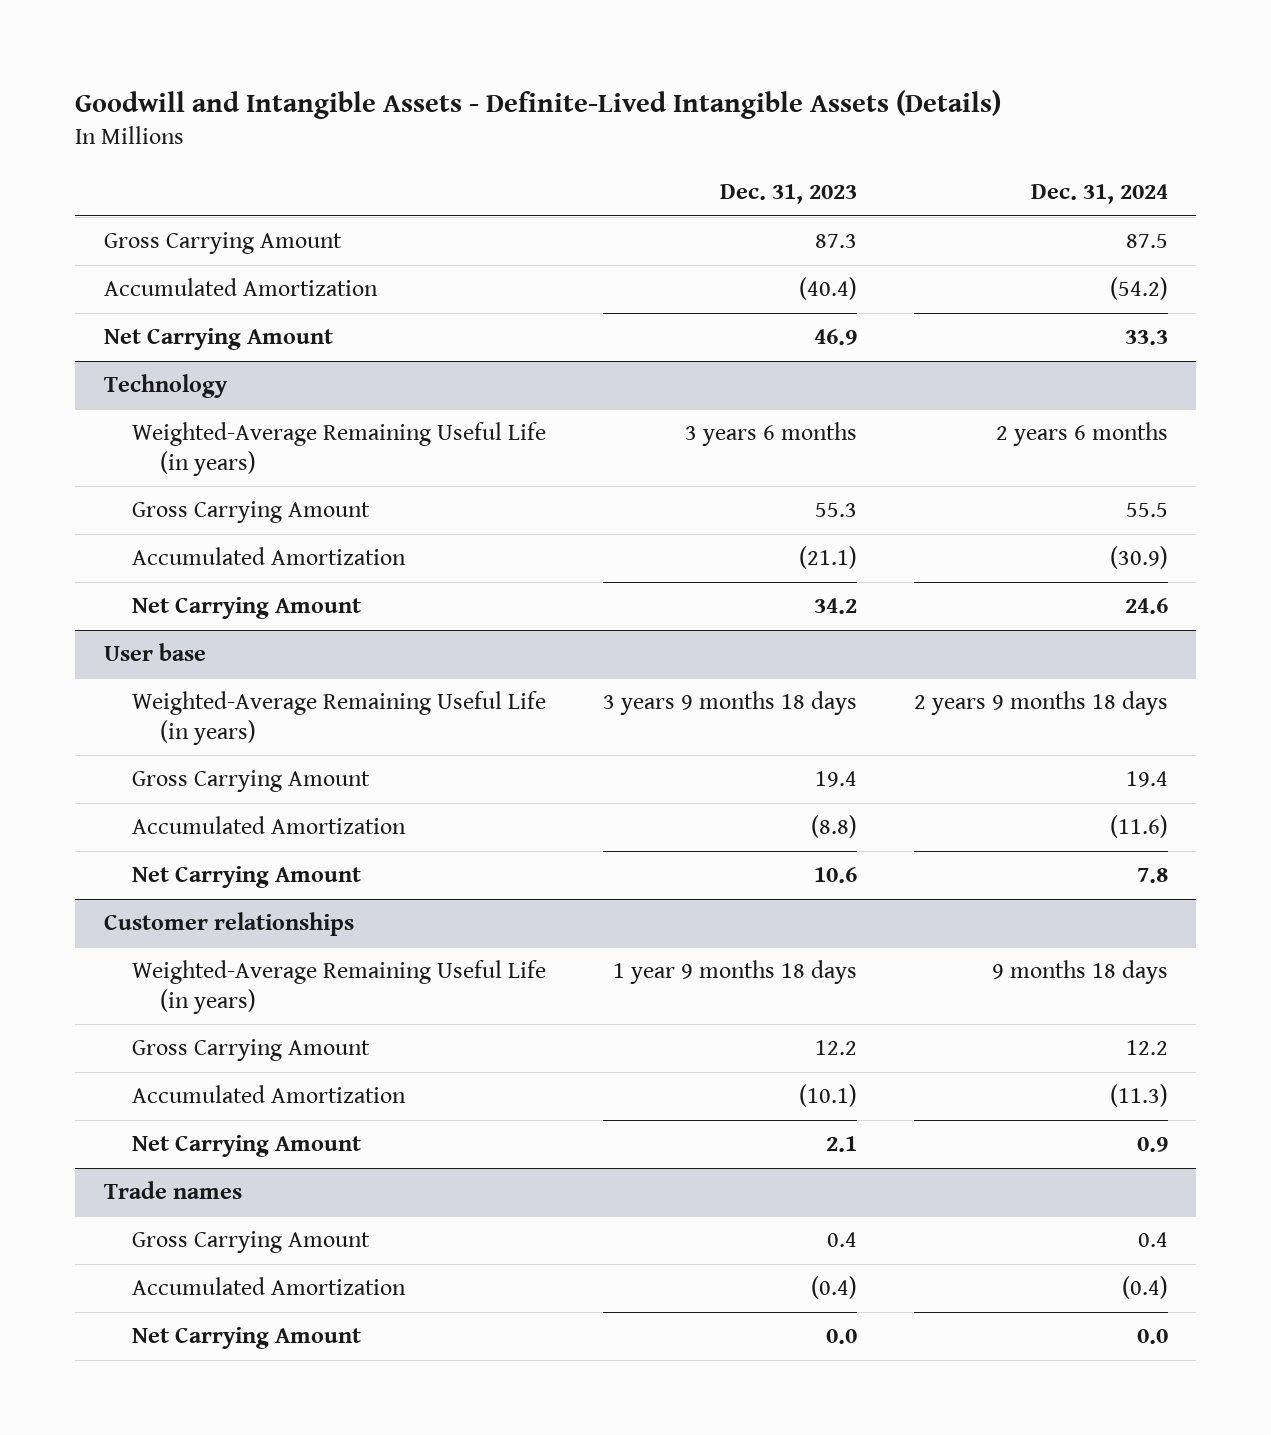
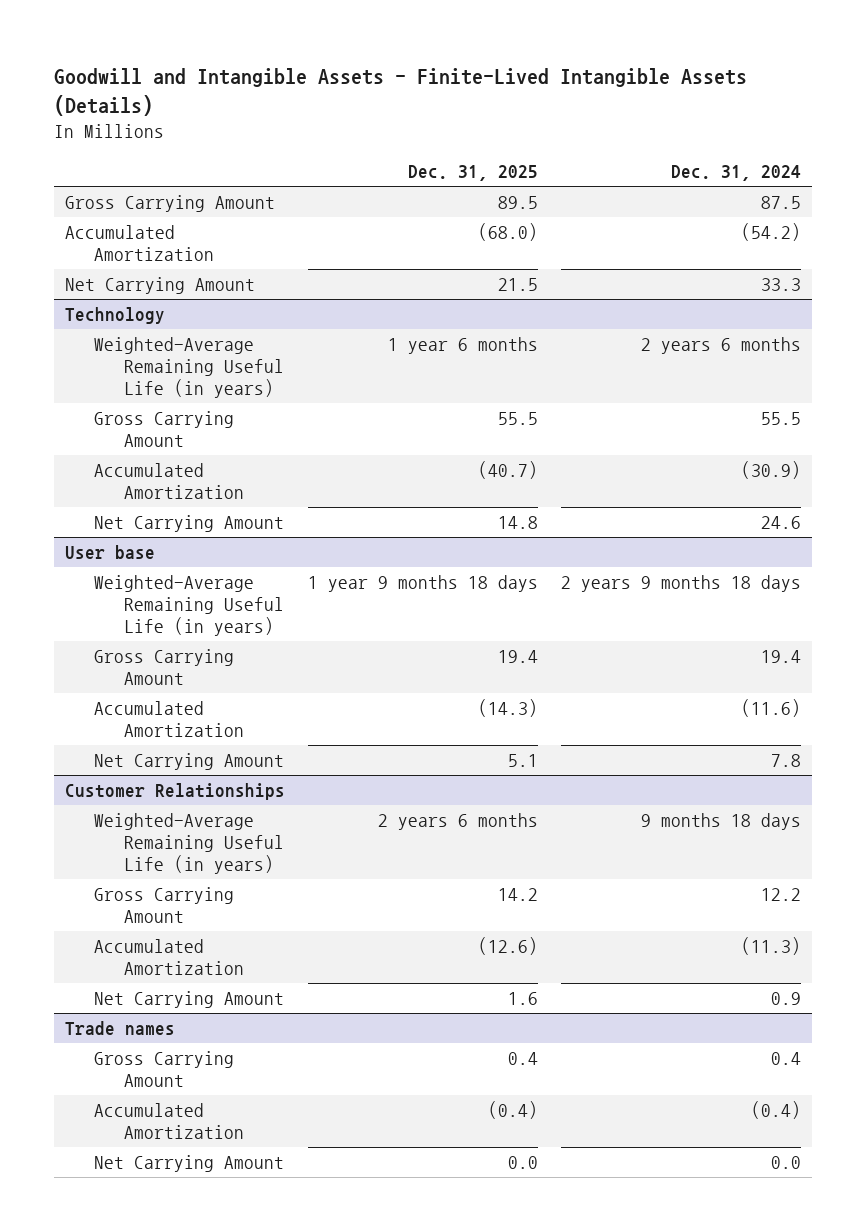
[75,90,1002,120] Goodwill and Intangible Assets - Definite-Lived Intangible Assets (Details) -> [53,67,747,116] Goodwill and Intangible Assets - Finite-Lived Intangible Assets (Details)
[719,184,857,205] Dec. 31, 2023 -> none
none -> [407,165,538,182] Dec. 31, 2025
[103,912,354,937] Customer relationships -> [65,783,286,801] Customer Relationships

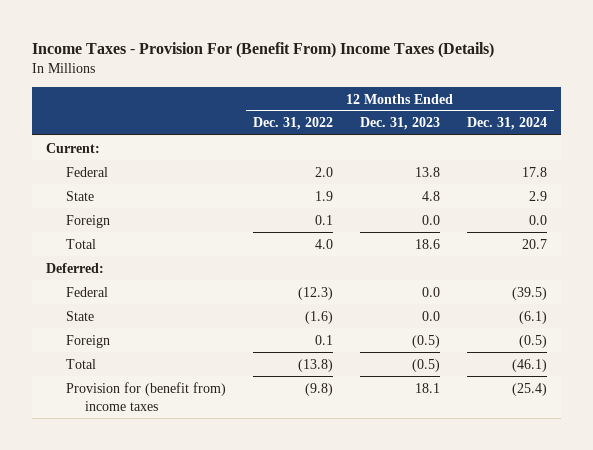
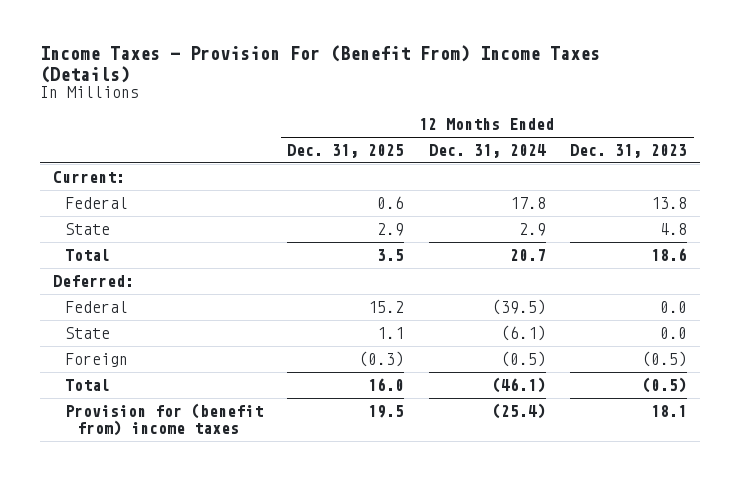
[252,117,333,131] Dec. 31, 2022 -> none
none -> [287,143,405,158] Dec. 31, 2025
[65,214,110,228] Foreign -> none

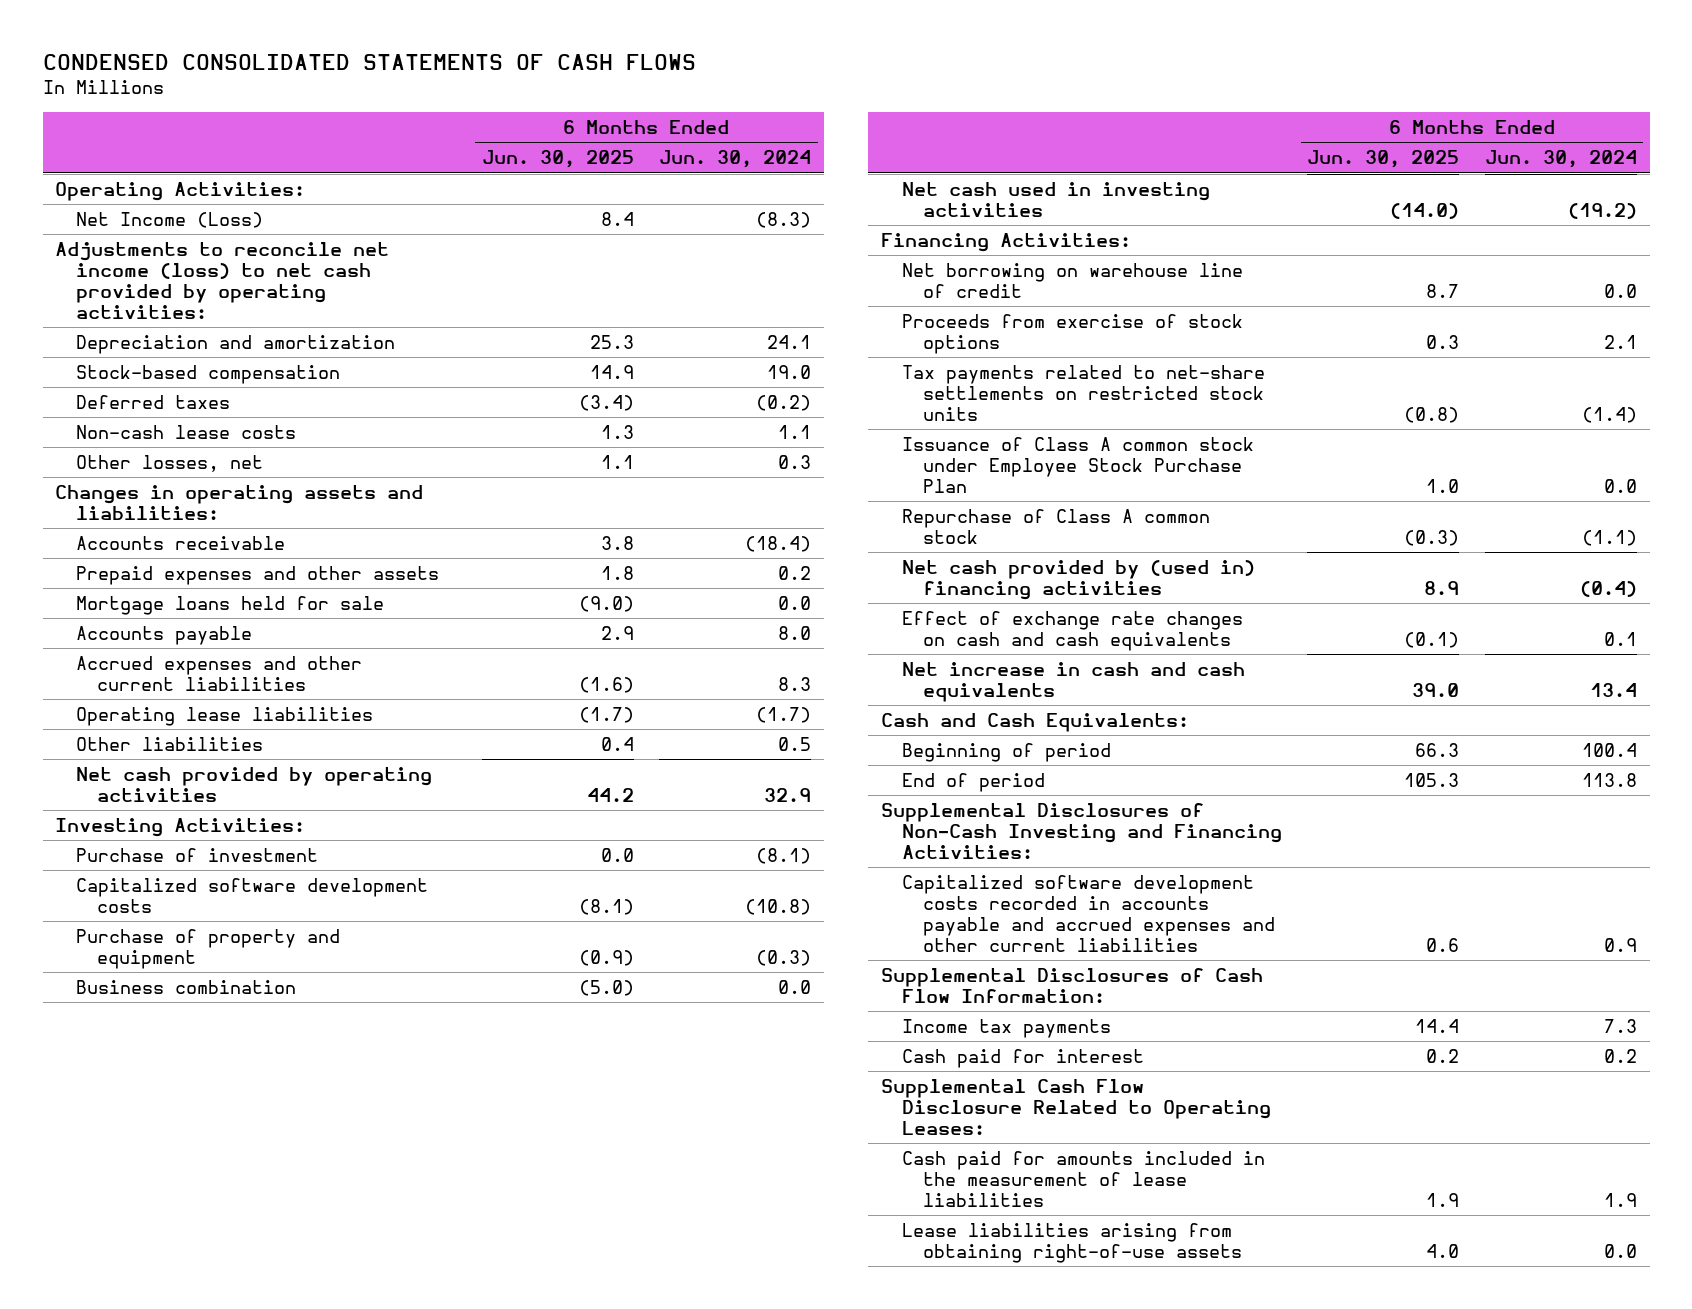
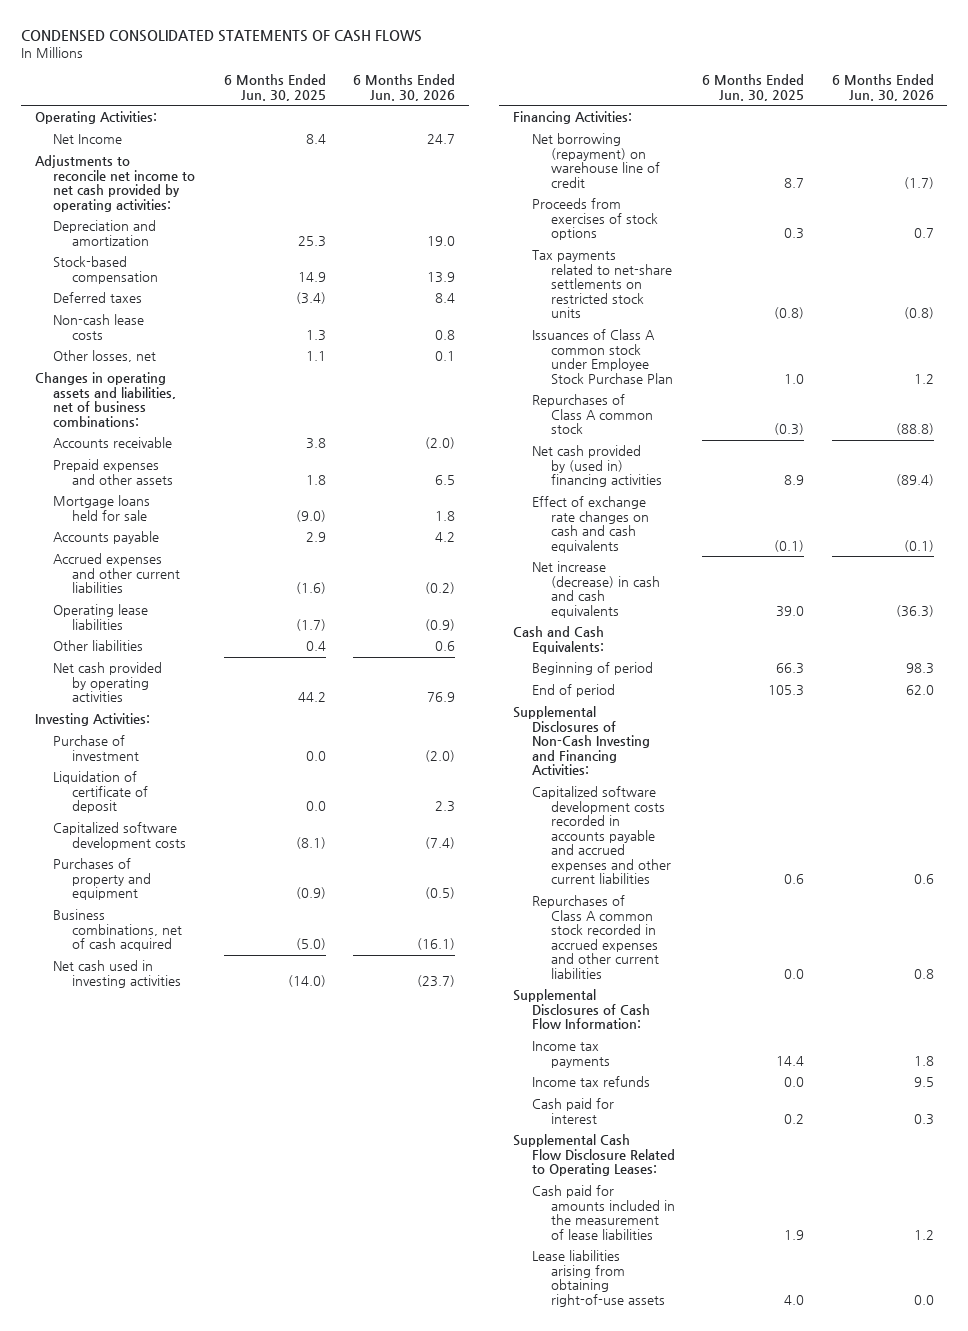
[659,150,812,169] Jun. 30, 2024 -> none
none -> [353,74,456,101] 6 Months Ended Jun. 30, 2026
[76,211,264,228] Net Income (Loss) -> [53,134,123,145] Net Income
[55,241,390,319] Adjustments to reconcile net income (loss) to net cash provided by operating activities: -> [34,155,196,212] Adjustments to reconcile net income to net cash provided by operating activities:
[55,484,424,520] Changes in operating assets and liabilities: -> [34,372,177,427] Changes in operating assets and liabilities, net of business combinations:
none -> [53,771,149,814] Liquidation of certificate of deposit
[76,928,341,969] Purchase of property and equipment -> [53,858,152,901] Purchases of property and equipment
[76,979,297,994] Business combination -> [53,909,183,952] Business combinations, net of cash acquired
[901,262,1243,298] Net borrowing on warehouse line of credit -> [531,133,660,188] Net borrowing (repayment) on warehouse line of credit
[901,313,1243,354] Proceeds from exercise of stock options -> [531,198,658,241] Proceeds from exercises of stock options
[901,436,1254,493] Issuance of Class A common stock under Employee Stock Purchase Plan -> [531,329,673,384] Issuances of Class A common stock under Employee Stock Purchase Plan
[901,508,1210,544] Repurchase of Class A common stock -> [531,394,653,435] Repurchases of Class A common stock
[901,661,1245,702] Net increase in cash and cash equivalents -> [531,561,660,618] Net increase (decrease) in cash and cash equivalents
none -> [531,895,659,979] Repurchases of Class A common stock recorded in accrued expenses and other current liabilities
none -> [531,1076,650,1088] Income tax refunds

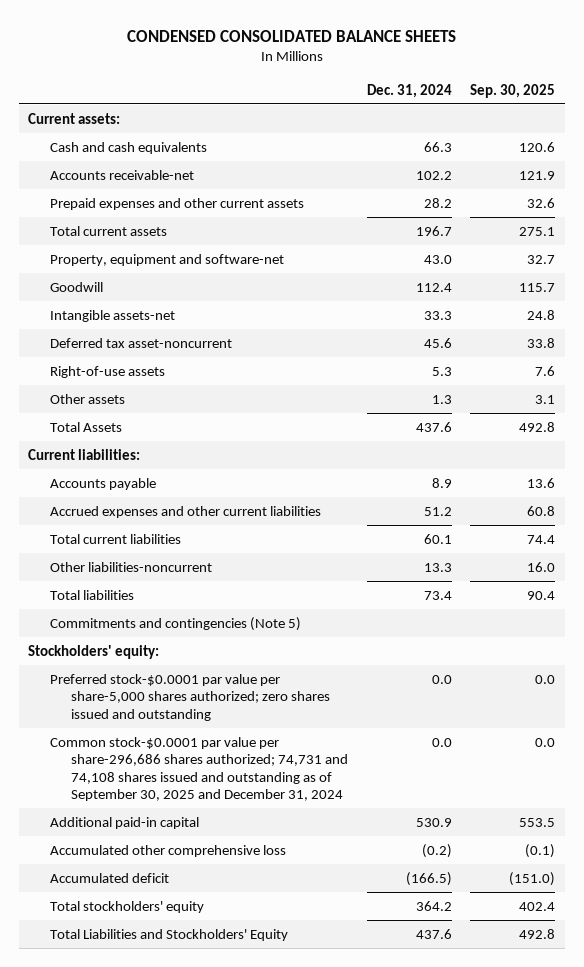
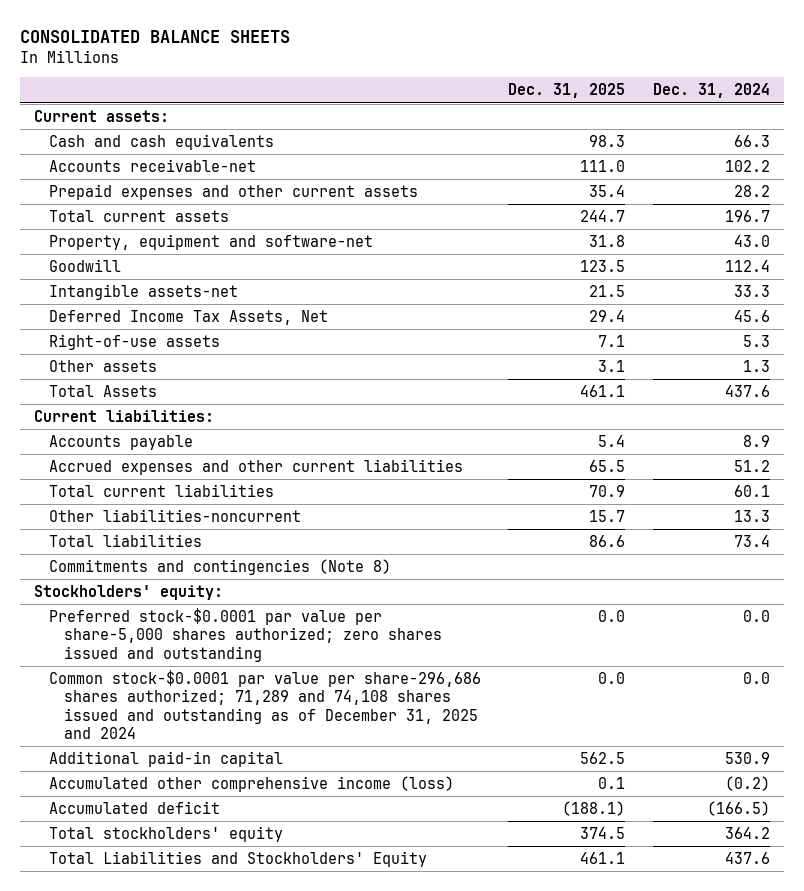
[126,29,456,42] CONDENSED CONSOLIDATED BALANCE SHEETS -> [20,29,291,43] CONSOLIDATED BALANCE SHEETS
[470,83,556,98] Sep. 30, 2025 -> none
none -> [508,83,626,99] Dec. 31, 2025
[49,337,232,348] Deferred tax asset-noncurrent -> [48,309,328,325] Deferred Income Tax Assets, Net
[49,616,301,631] Commitments and contingencies (Note 5) -> [48,558,391,575] Commitments and contingencies (Note 8)
[49,736,348,801] Common stock-$0.0001 par value per share-296,686 shares authorized; 74,731 and 74,108 shares issued and outstanding as of September 30, 2025 and December 31, 2024 -> [48,669,481,740] Common stock-$0.0001 par value per share-296,686 shares authorized; 71,289 and 74,108 shares issued and outstanding as of December 31, 2025 and 2024
[49,844,286,857] Accumulated other comprehensive loss -> [48,775,454,792] Accumulated other comprehensive income (loss)

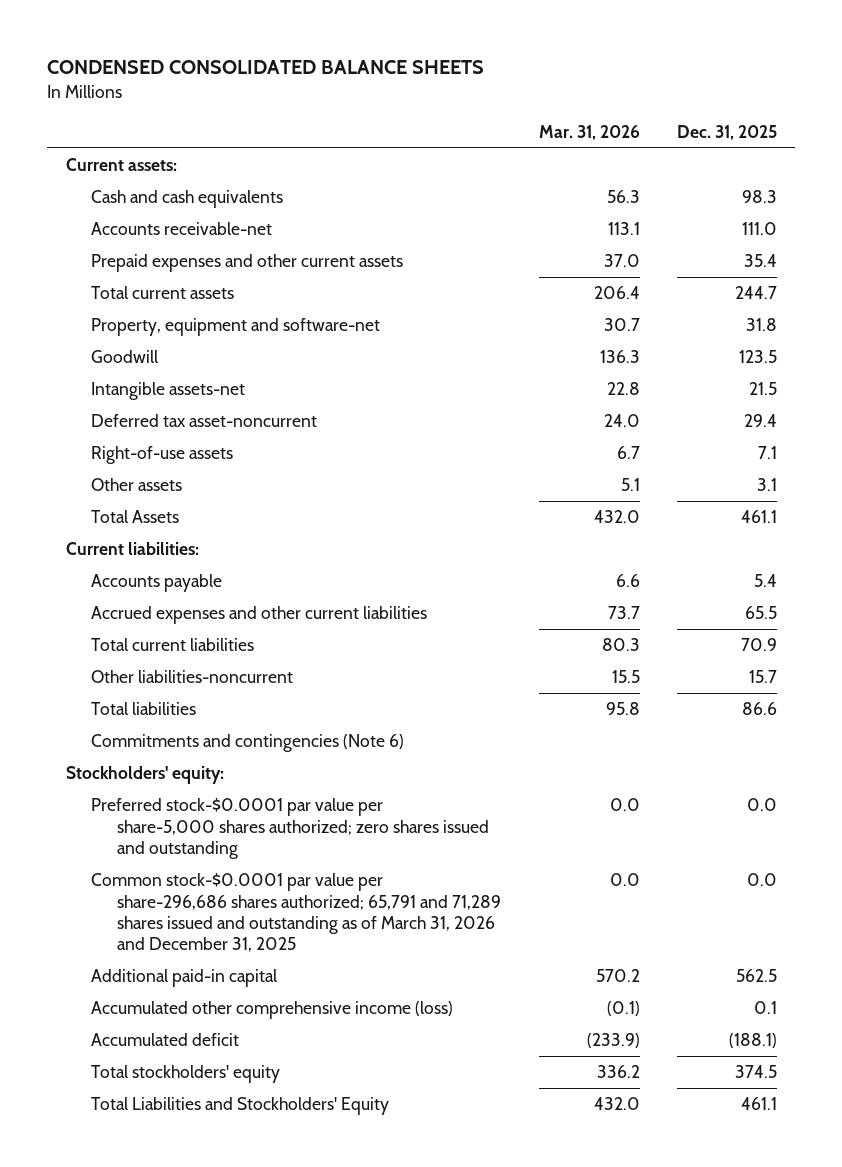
[20,29,291,43] CONSOLIDATED BALANCE SHEETS -> [46,60,484,75] CONDENSED CONSOLIDATED BALANCE SHEETS
[652,83,770,99] Dec. 31, 2024 -> none
none -> [538,124,640,140] Mar. 31, 2026
[48,309,328,325] Deferred Income Tax Assets, Net -> [91,414,318,428] Deferred tax asset-noncurrent
[48,558,391,575] Commitments and contingencies (Note 8) -> [91,734,405,753] Commitments and contingencies (Note 6)
[48,669,481,740] Common stock-$0.0001 par value per share-296,686 shares authorized; 71,289 and 74,108 shares issued and outstanding as of December 31, 2025 and 2024 -> [91,873,502,952] Common stock-$0.0001 par value per share-296,686 shares authorized; 65,791 and 71,289 shares issued and outstanding as of March 31, 2026 and December 31, 2025

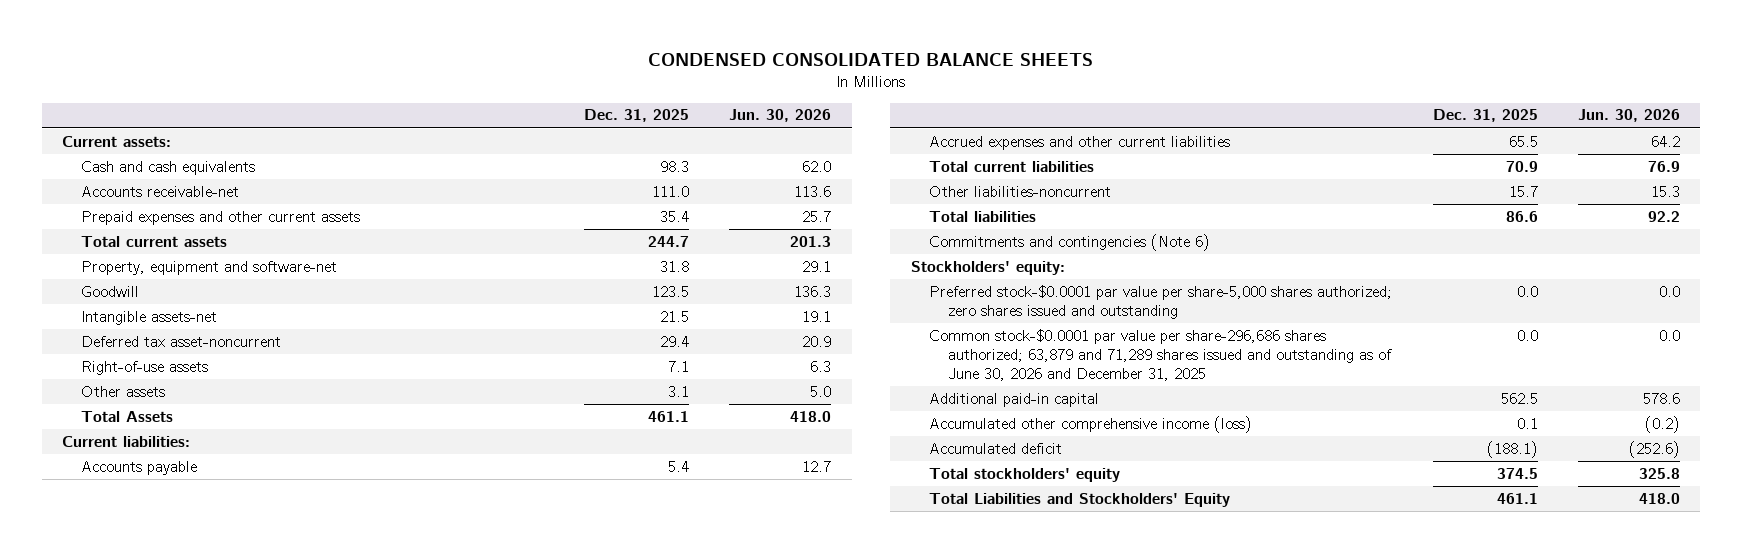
[538,124,640,140] Mar. 31, 2026 -> none
none -> [729,109,832,123] Jun. 30, 2026
[91,873,502,952] Common stock-$0.0001 par value per share-296,686 shares authorized; 65,791 and 71,289 shares issued and outstanding as of March 31, 2026 and December 31, 2025 -> [929,328,1392,381] Common stock-$0.0001 par value per share-296,686 shares authorized; 63,879 and 71,289 shares issued and outstanding as of June 30, 2026 and December 31, 2025

